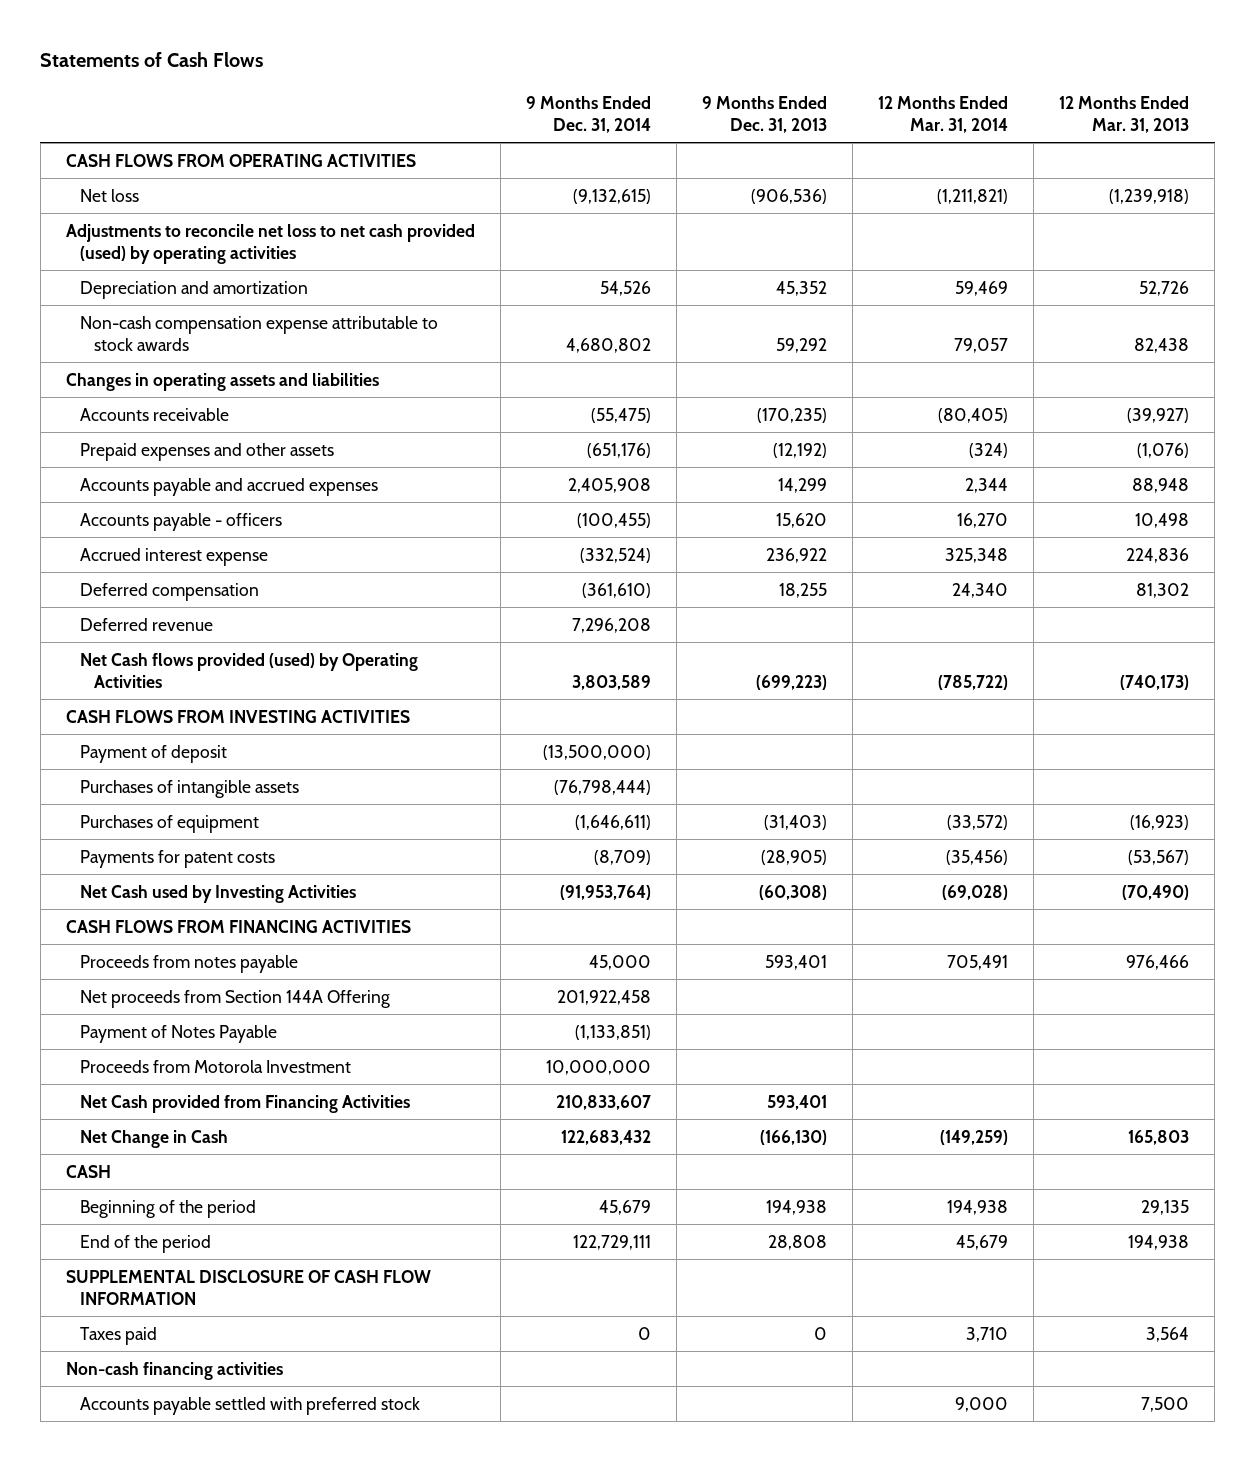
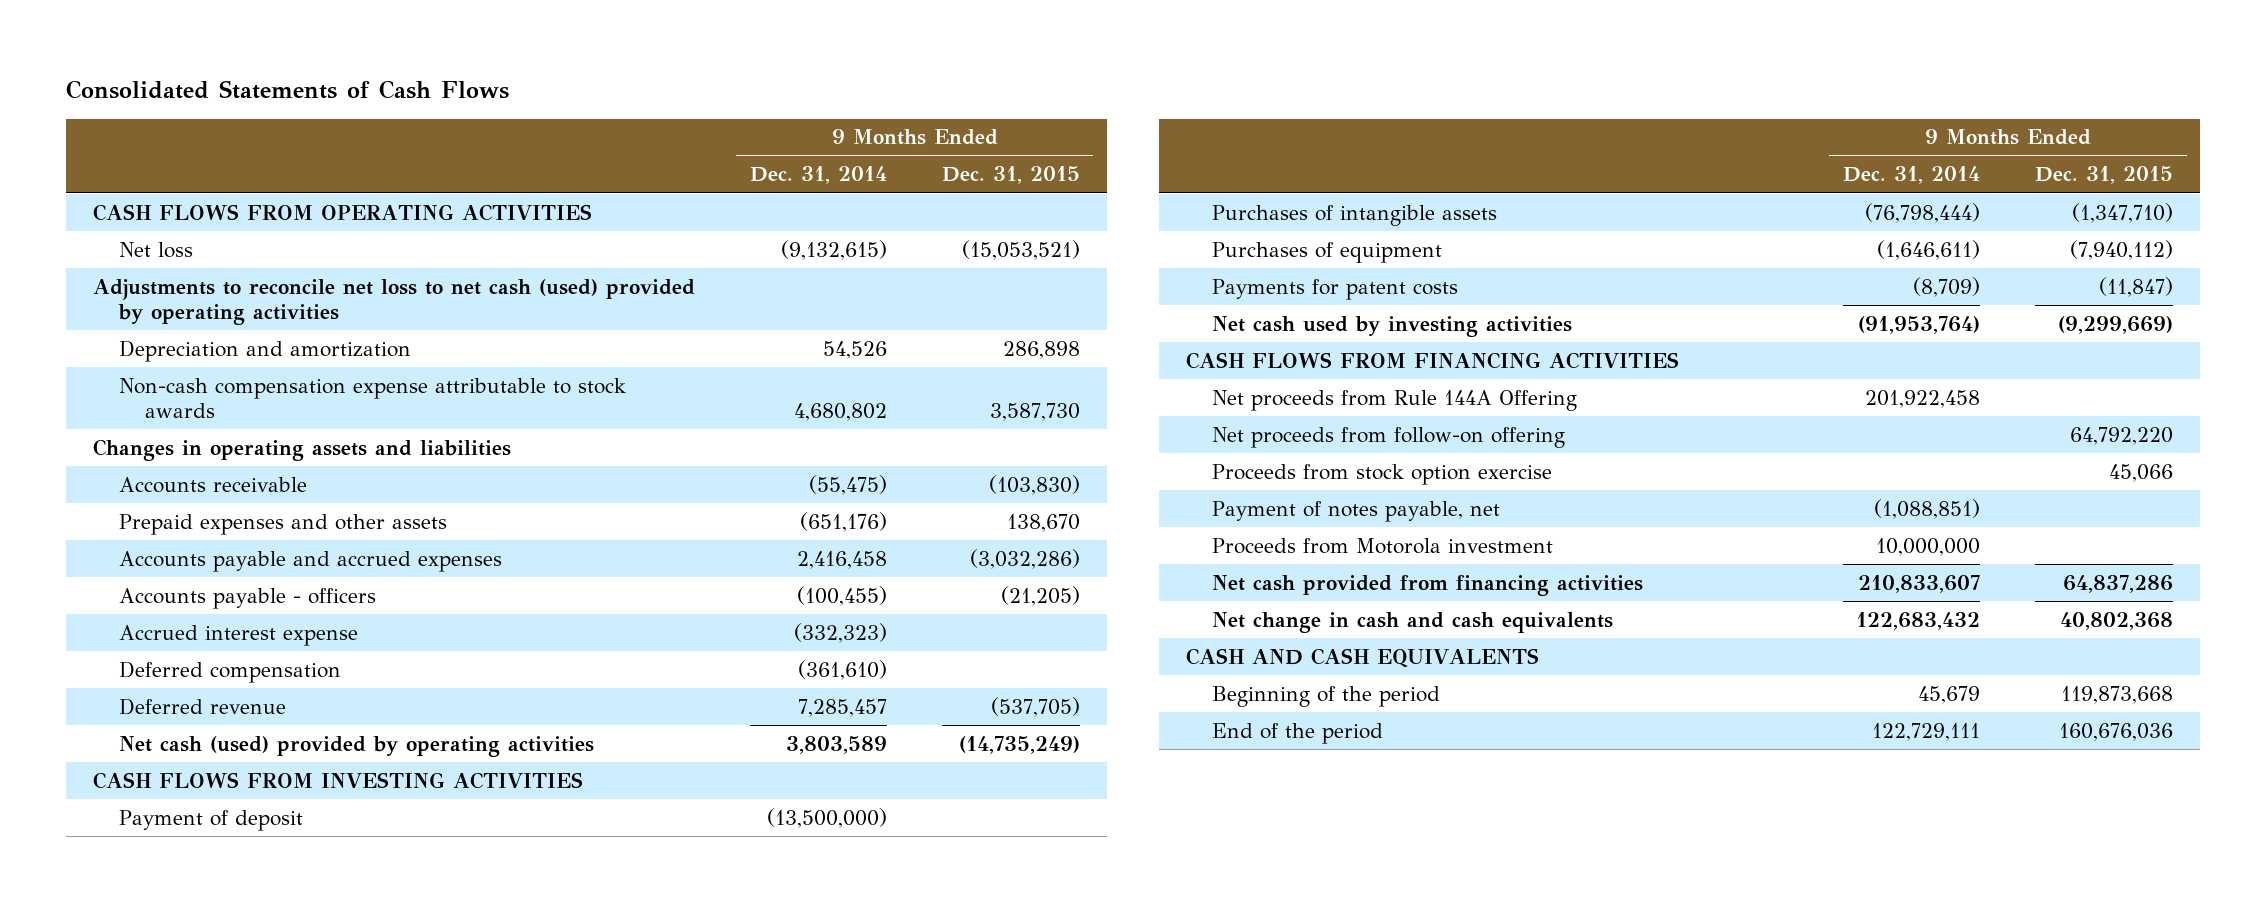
[40,52,264,68] Statements of Cash Flows -> [65,79,509,99] Consolidated Statements of Cash Flows
[701,95,827,134] 9 Months Ended Dec. 31, 2013 -> none
[878,95,1009,134] 12 Months Ended Mar. 31, 2014 -> none
[1059,95,1190,134] 12 Months Ended Mar. 31, 2013 -> none
none -> [941,166,1080,185] Dec. 31, 2015
[65,223,475,265] Adjustments to reconcile net loss to net cash provided (used) by operating activities -> [92,278,695,325] Adjustments to reconcile net loss to net cash (used) provided by operating activities
[567,477,651,493] 2,405,908 -> [796,550,887,569] 2,416,458
[579,547,651,563] (332,524) -> [793,622,887,643] (332,323)
[571,617,651,633] 7,296,208 -> [797,698,887,717] 7,285,457
[79,652,418,689] Net Cash flows provided (used) by Operating Activities -> [118,735,594,757] Net cash (used) provided by operating activities
[79,884,356,903] Net Cash used by Investing Activities -> [1212,315,1573,337] Net cash used by investing activities
[79,954,298,973] Proceeds from notes payable -> none
[79,989,390,1008] Net proceeds from Section 144A Offering -> [1212,389,1578,411] Net proceeds from Rule 144A Offering
none -> [1212,426,1566,448] Net proceeds from follow-on offering
none -> [1212,463,1553,485] Proceeds from stock option exercise
[79,1024,277,1043] Payment of Notes Payable -> [1212,500,1501,522] Payment of notes payable, net
[574,1024,651,1040] (1,133,851) -> [1874,498,1981,519] (1,088,851)
[79,1059,351,1073] Proceeds from Motorola Investment -> [1212,537,1554,554] Proceeds from Motorola investment
[79,1094,410,1113] Net Cash provided from Financing Activities -> [1212,574,1644,596] Net cash provided from financing activities
[79,1129,228,1148] Net Change in Cash -> [1212,611,1614,633] Net change in cash and cash equivalents
[65,1164,111,1178] CASH -> [1186,647,1540,668] CASH AND CASH EQUIVALENTS
[65,1269,431,1306] SUPPLEMENTAL DISCLOSURE OF CASH FLOW INFORMATION -> none
[79,1326,157,1345] Taxes paid -> none
[65,1361,283,1380] Non-cash financing activities -> none
[79,1396,420,1415] Accounts payable settled with preferred stock -> none

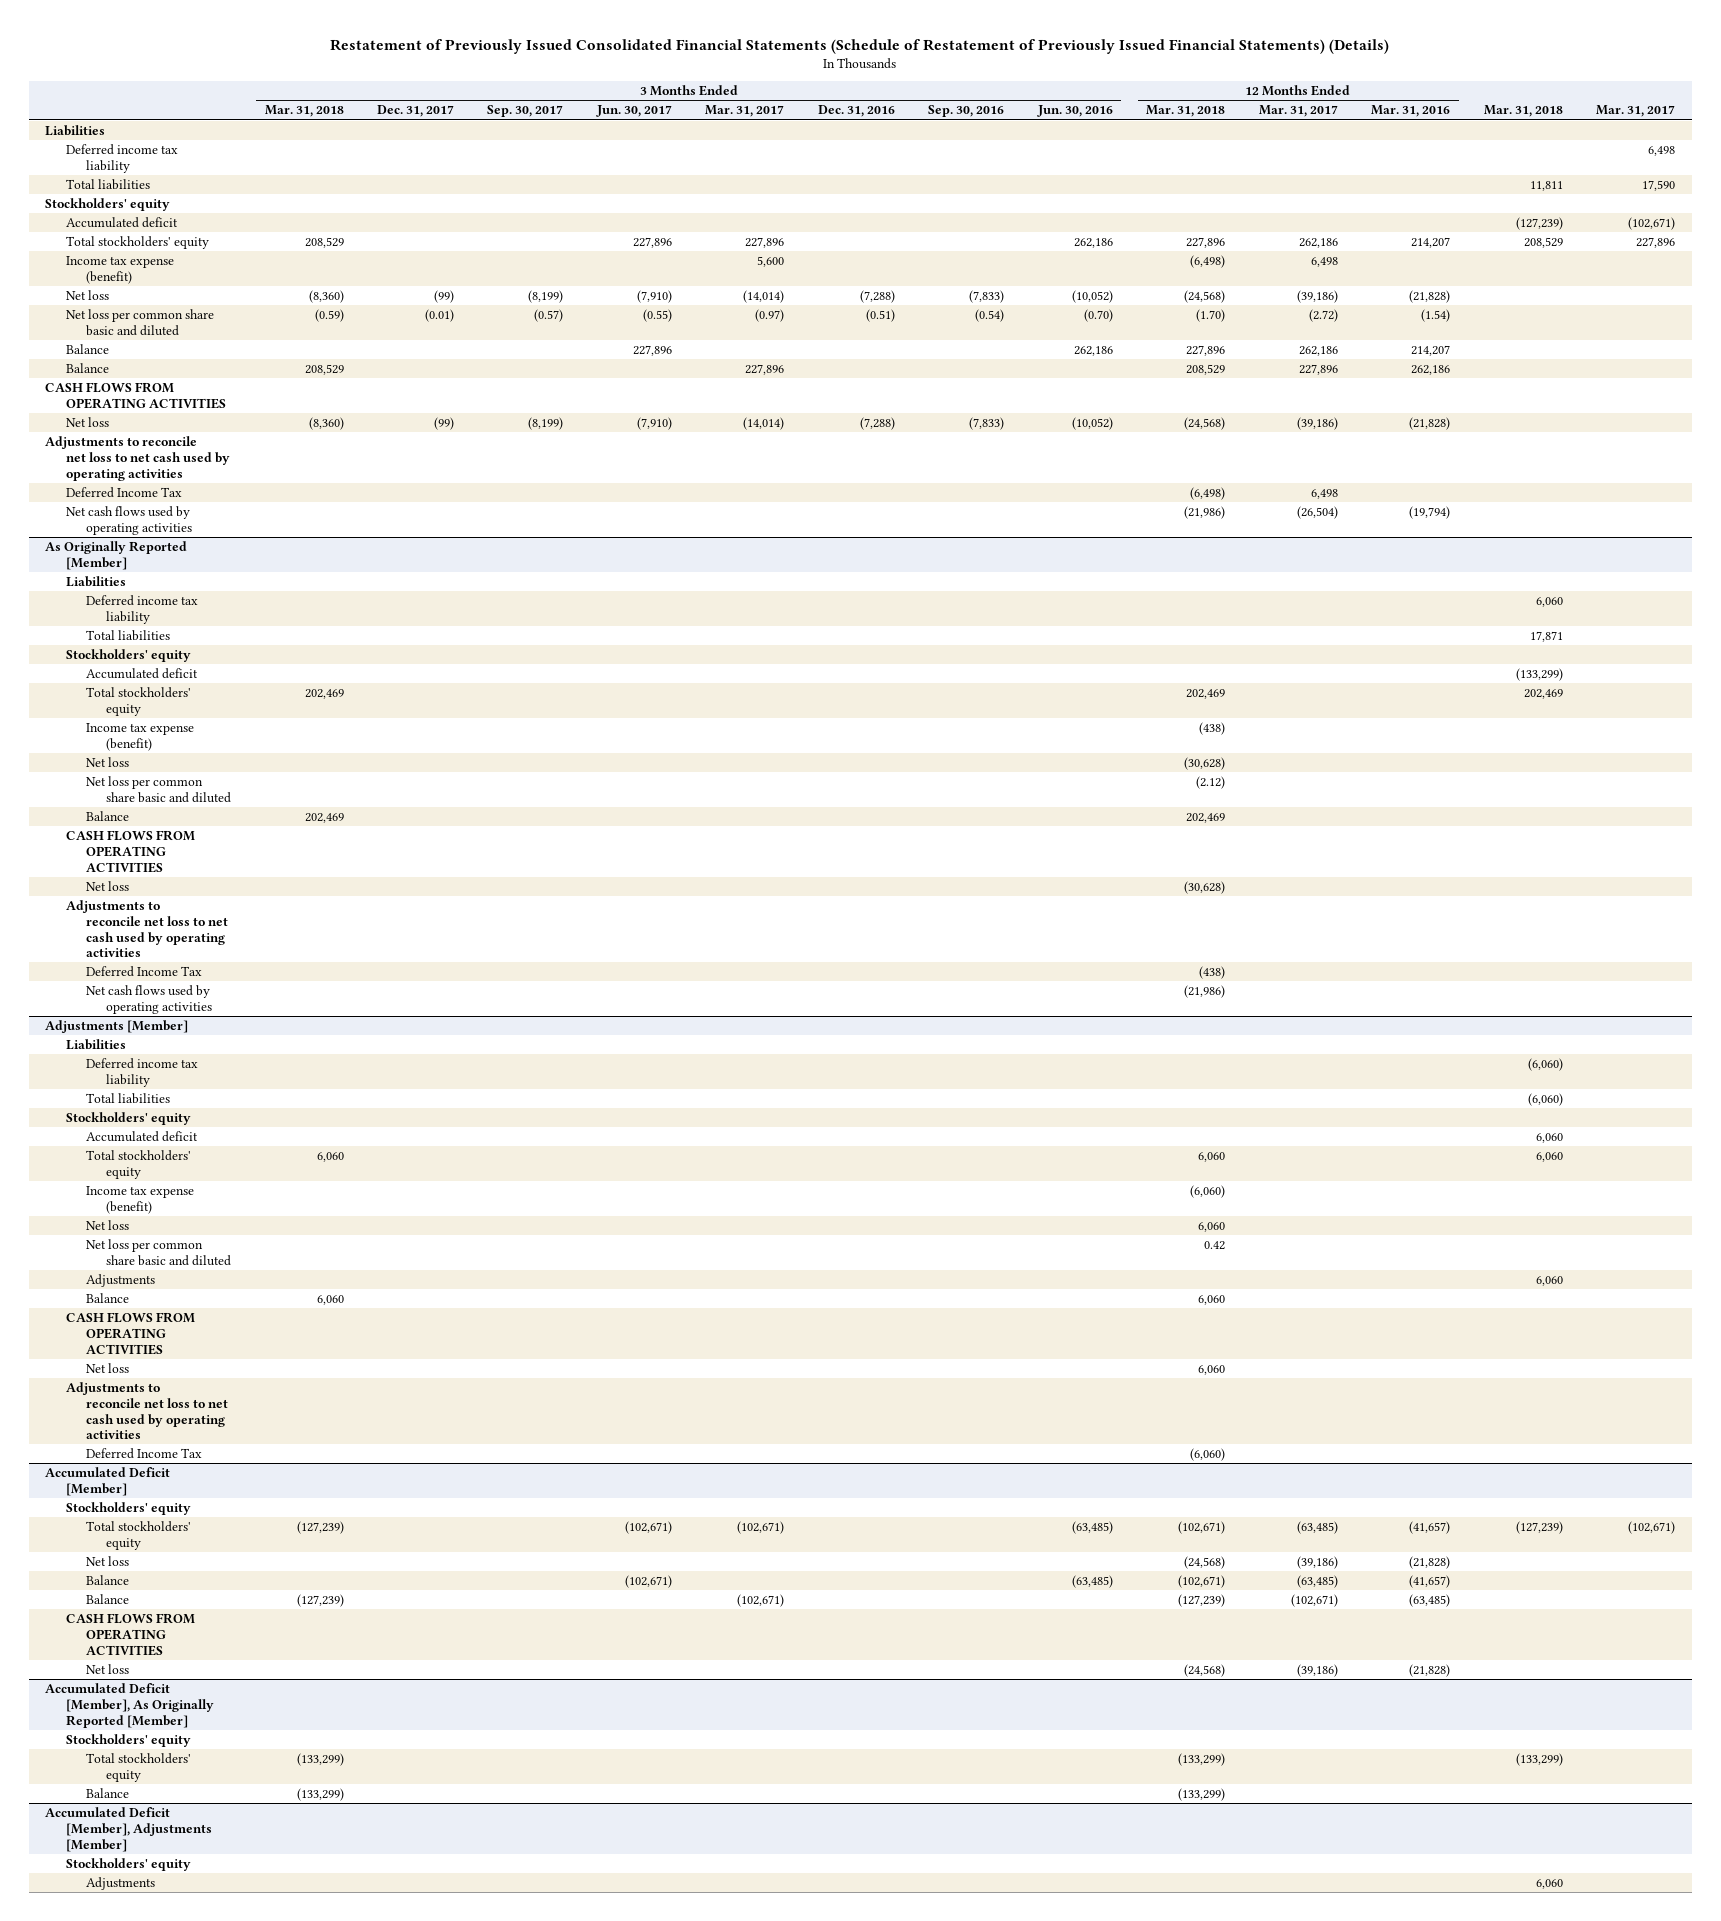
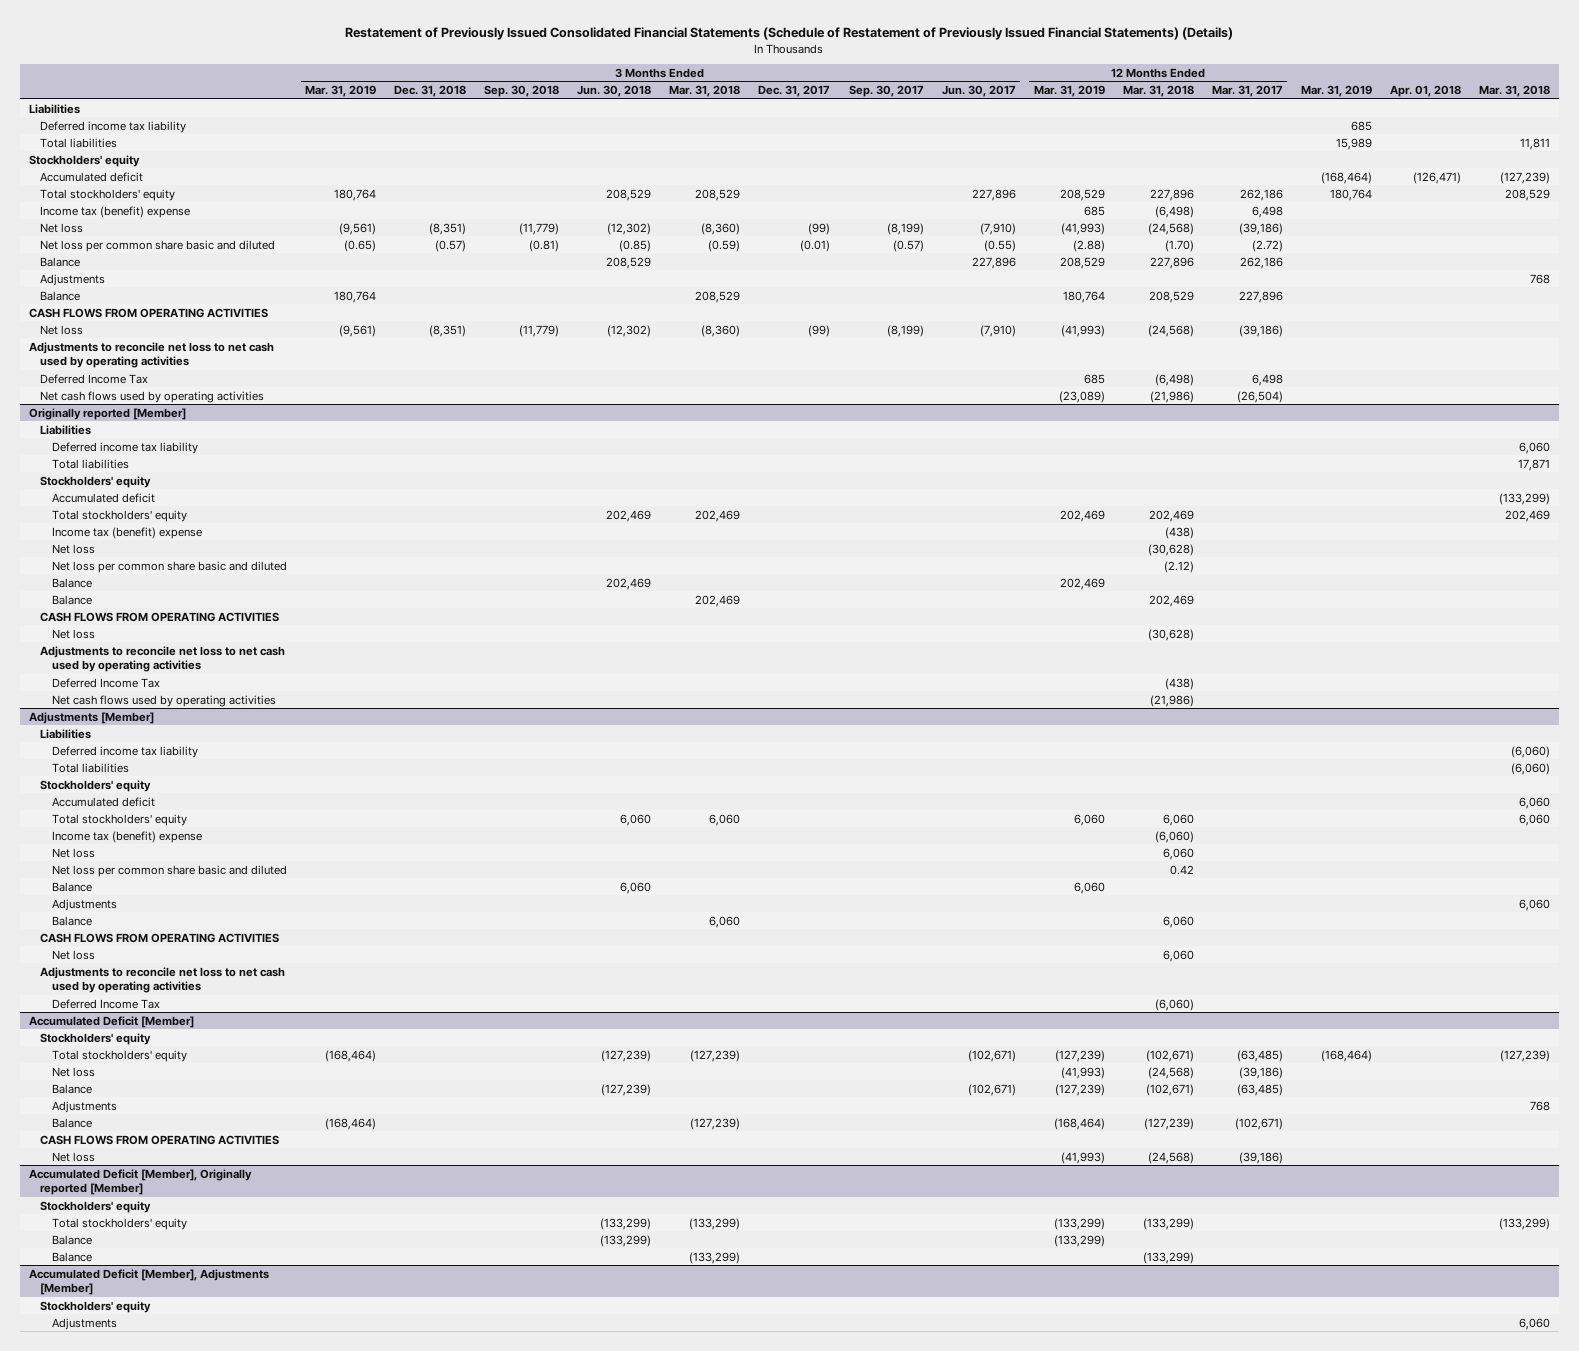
[705,105,785,118] Mar. 31, 2017 -> none
[817,105,895,118] Dec. 31, 2016 -> none
[928,105,1005,118] Sep. 30, 2016 -> none
[1036,105,1113,118] Jun. 30, 2016 -> none
[1371,105,1451,118] Mar. 31, 2016 -> none
[1596,105,1676,118] Mar. 31, 2017 -> none
none -> [305,85,377,98] Mar. 31, 2019
none -> [394,85,467,98] Dec. 31, 2018
none -> [484,85,560,98] Sep. 30, 2018
none -> [577,85,652,98] Jun. 30, 2018
none -> [1033,85,1105,98] Mar. 31, 2019
none -> [1300,85,1372,98] Mar. 31, 2019
none -> [1389,85,1461,98] Apr. 01, 2018
[65,255,174,284] Income tax expense (benefit) -> [40,205,191,218] Income tax (benefit) expense
none -> [40,273,106,286] Adjustments
[45,540,188,570] As Originally Reported [Member] -> [28,407,186,420] Originally reported [Member]
[85,722,194,751] Income tax expense (benefit) -> [52,526,203,539] Income tax (benefit) expense
none -> [52,577,93,588] Balance
[85,1185,194,1214] Income tax expense (benefit) -> [52,830,203,843] Income tax (benefit) expense
none -> [52,881,93,892] Balance
none -> [52,1100,118,1113] Adjustments
[45,1682,214,1728] Accumulated Deficit [Member], As Originally Reported [Member] -> [28,1168,252,1196] Accumulated Deficit [Member], Originally reported [Member]
none -> [52,1234,93,1245] Balance

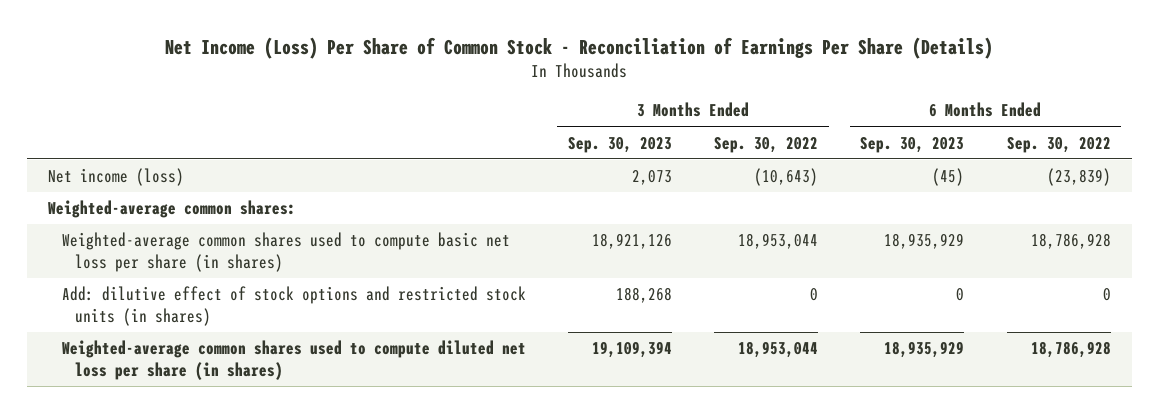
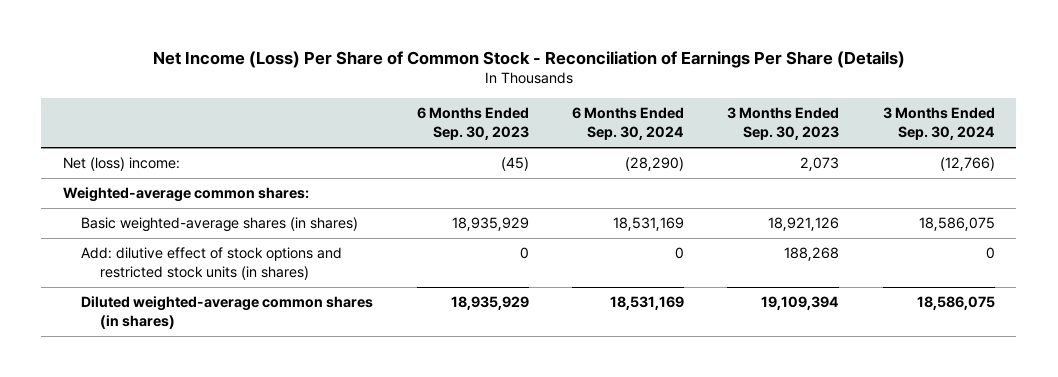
[714,136,819,153] Sep. 30, 2022 -> none
[1006,136,1111,153] Sep. 30, 2022 -> none
none -> [571,107,684,141] 6 Months Ended Sep. 30, 2024
none -> [882,107,995,141] 3 Months Ended Sep. 30, 2024
[48,168,185,187] Net income (loss) -> [62,157,180,172] Net (loss) income:
[61,232,510,273] Weighted-average common shares used to compute basic net loss per share (in shares) -> [81,217,359,233] Basic weighted-average shares (in shares)
[61,340,526,381] Weighted-average common shares used to compute diluted net loss per share (in shares) -> [81,296,374,330] Diluted weighted-average common shares (in shares)

